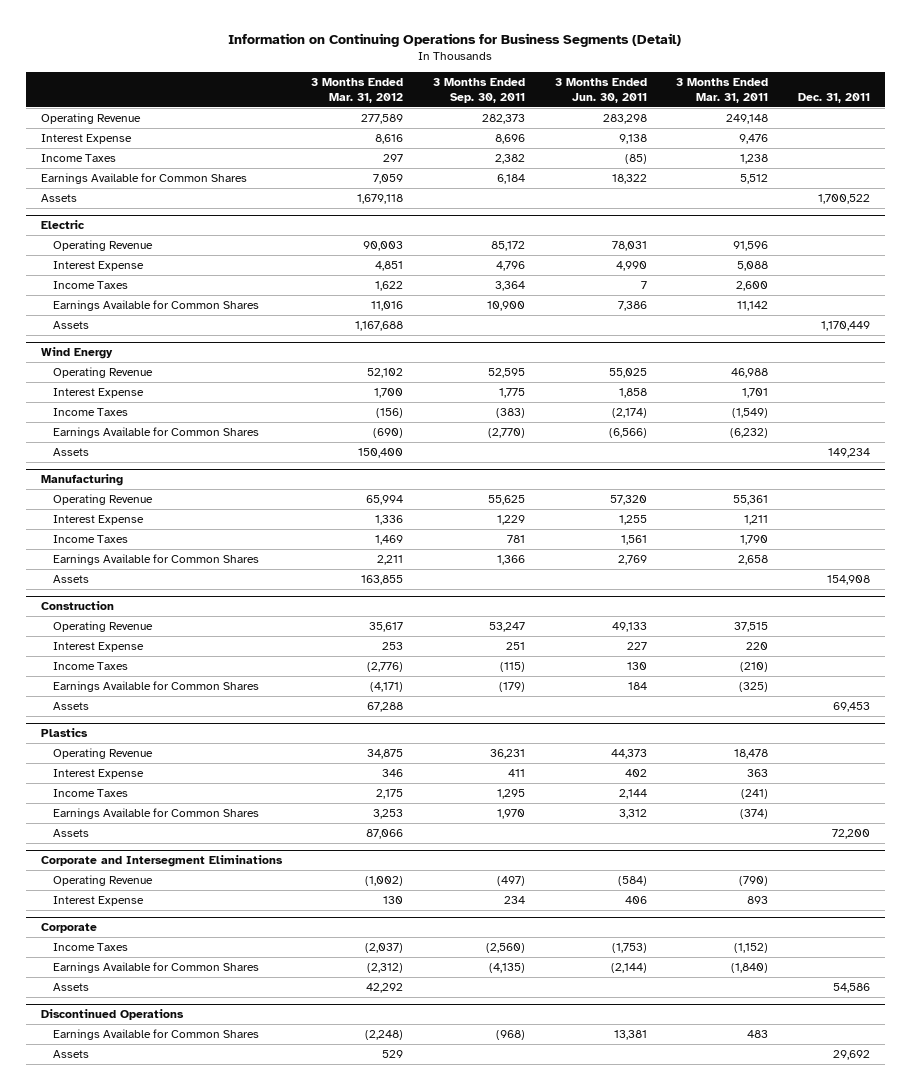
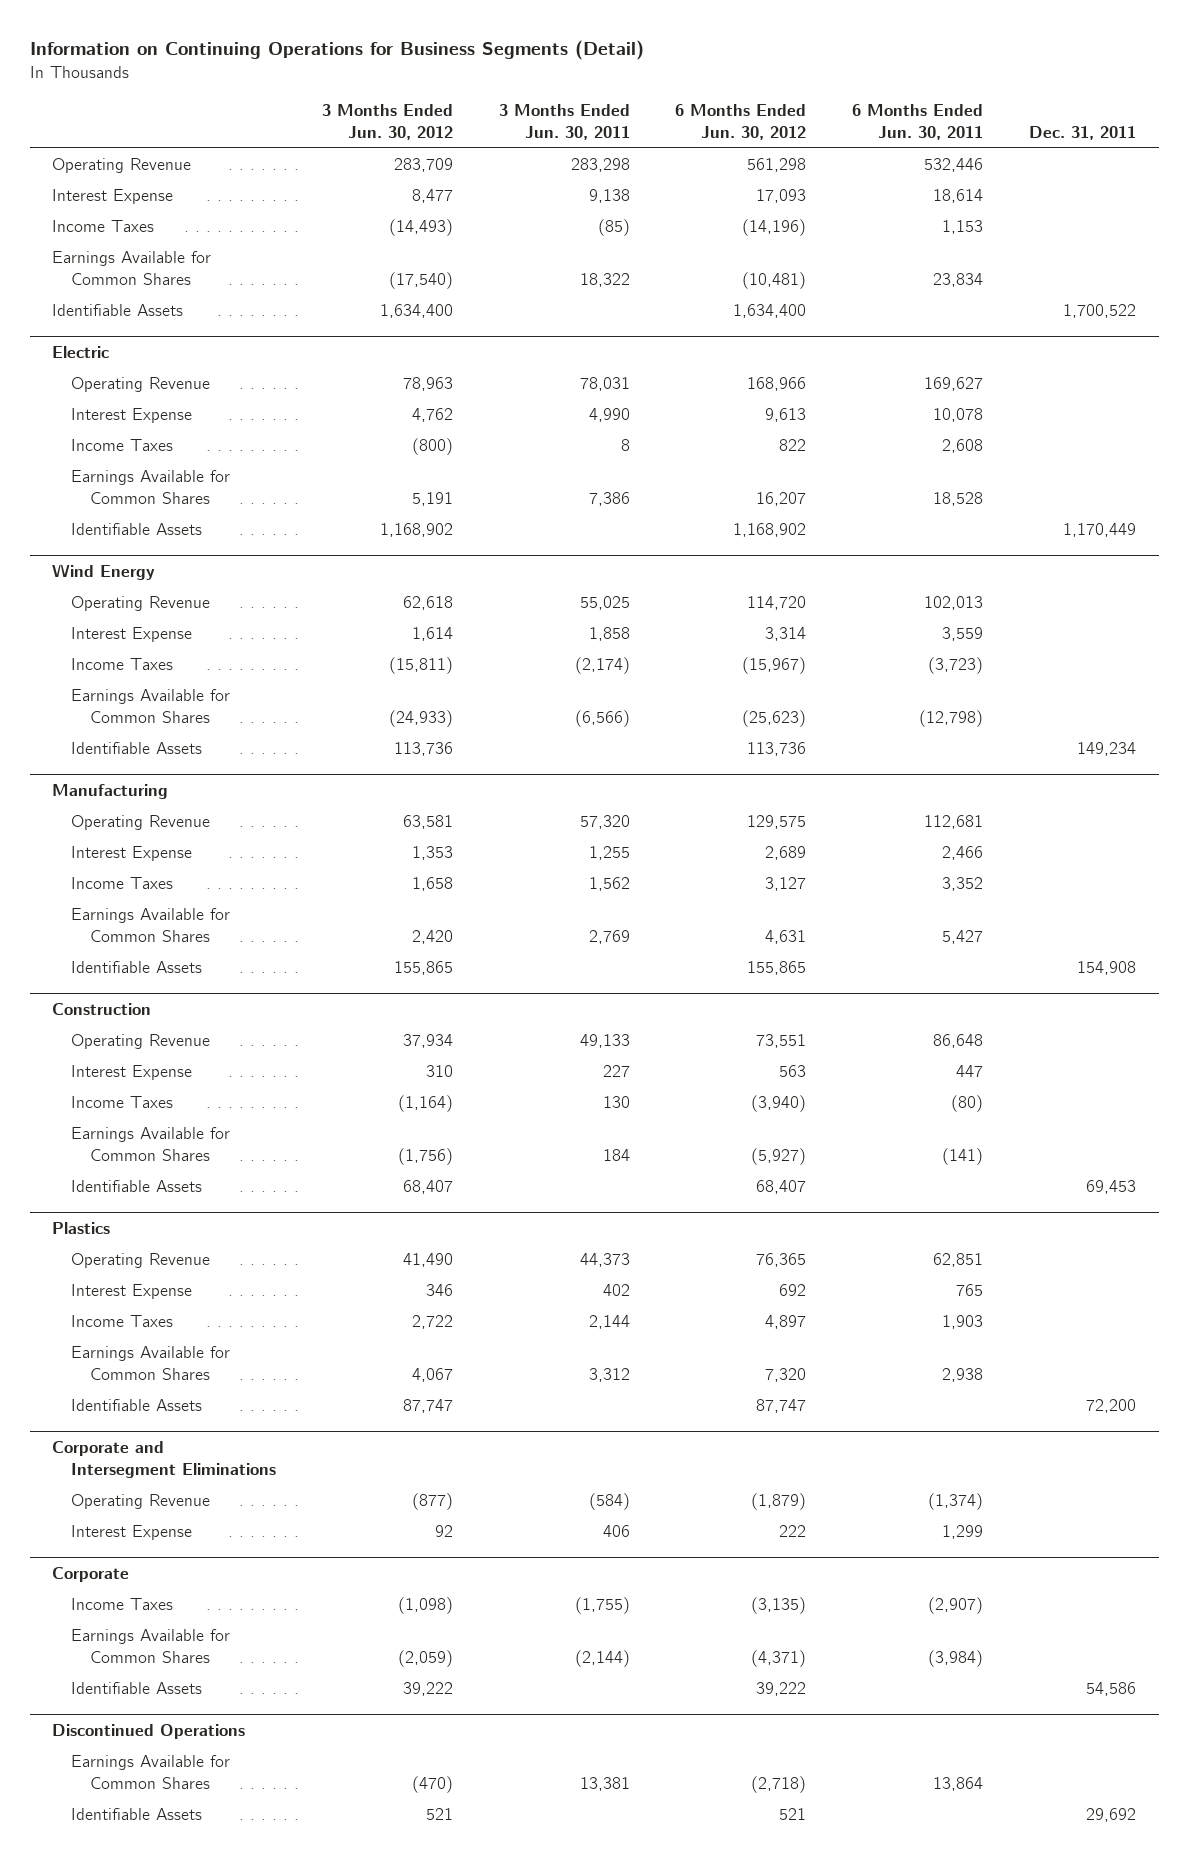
[311,78,404,103] 3 Months Ended Mar. 31, 2012 -> none
[433,78,526,103] 3 Months Ended Sep. 30, 2011 -> none
[676,78,769,103] 3 Months Ended Mar. 31, 2011 -> none
none -> [322,104,454,140] 3 Months Ended Jun. 30, 2012
none -> [675,104,807,140] 6 Months Ended Jun. 30, 2012
none -> [852,104,984,140] 6 Months Ended Jun. 30, 2011
[40,194,77,203] Assets -> [52,304,184,317] Identifiable Assets
[640,281,647,290] 7 -> [620,439,630,452] 8
[52,321,89,330] Assets -> [71,523,203,536] Identifiable Assets
[52,448,89,457] Assets -> [71,742,203,755] Identifiable Assets
[620,535,647,546] 1,561 -> [588,877,630,892] 1,562
[52,575,89,584] Assets -> [71,961,203,974] Identifiable Assets
[52,702,89,711] Assets -> [71,1180,203,1193] Identifiable Assets
[52,829,89,838] Assets -> [71,1399,203,1412] Identifiable Assets
[611,943,647,954] (1,753) -> [574,1597,630,1615] (1,755)
[52,983,89,992] Assets -> [71,1682,203,1695] Identifiable Assets
[52,1050,89,1059] Assets -> [71,1808,203,1821] Identifiable Assets

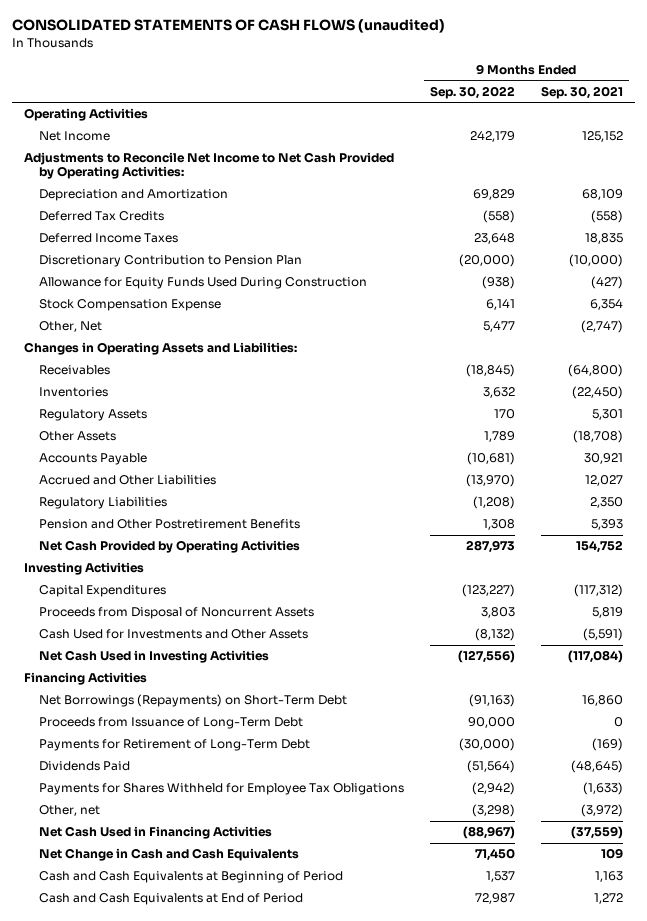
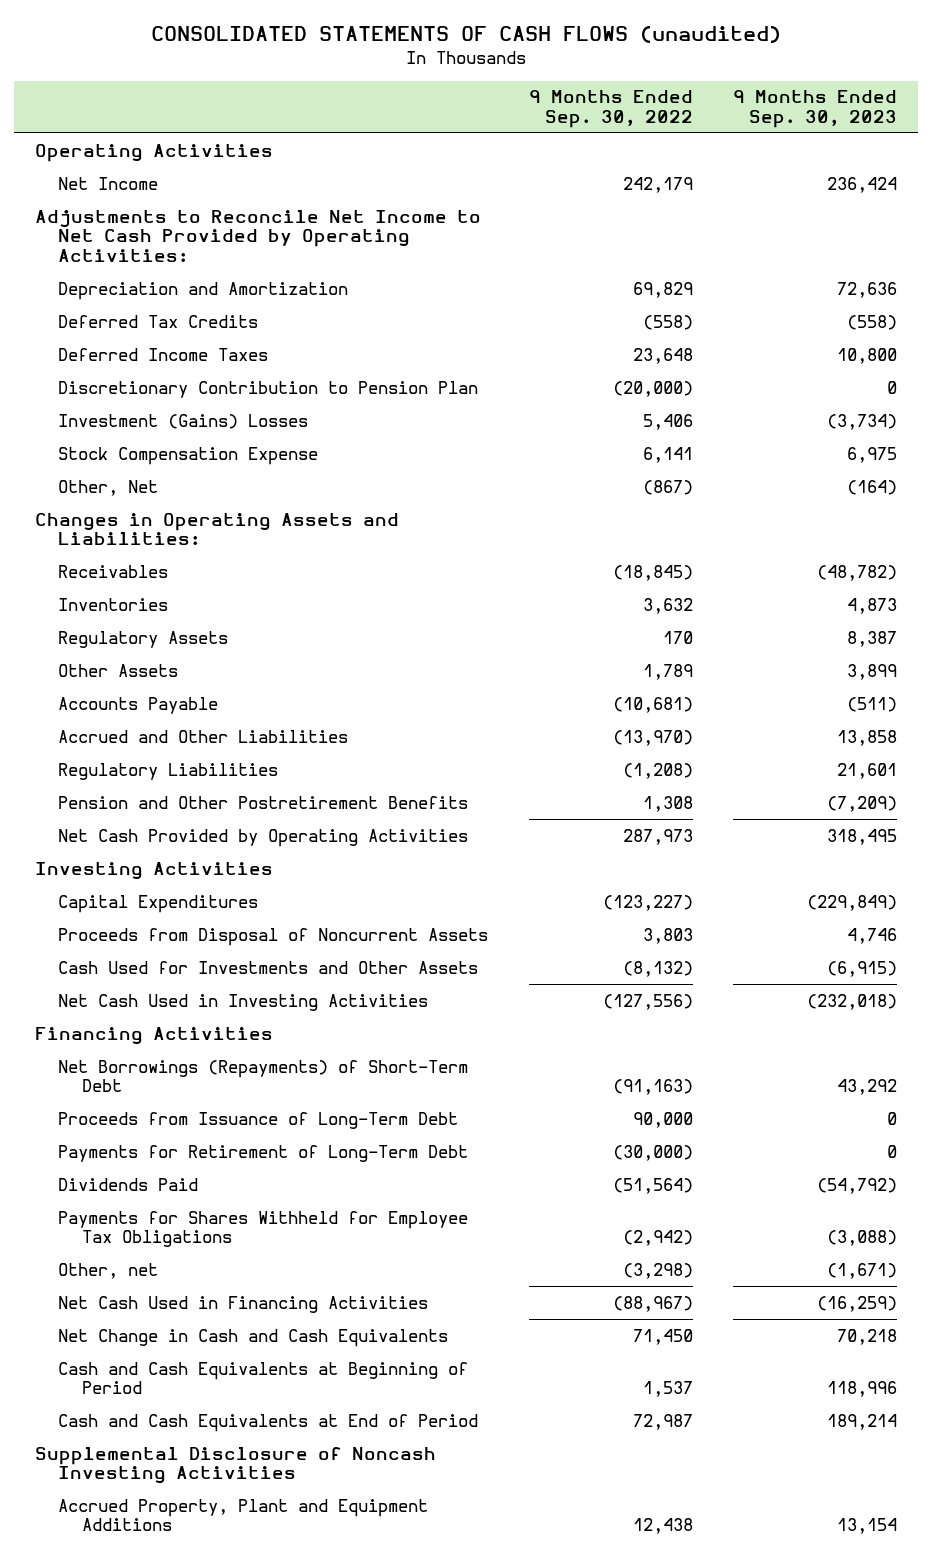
[540,85,623,99] Sep. 30, 2021 -> none
none -> [733,90,898,128] 9 Months Ended Sep. 30, 2023
[39,277,368,290] Allowance for Equity Funds Used During Construction -> none
none -> [58,413,309,429] Investment (Gains) Losses
[482,321,515,333] 5,477 -> [642,479,693,495] (867)
[39,694,348,708] Net Borrowings (Repayments) on Short-Term Debt -> [58,1059,469,1093] Net Borrowings (Repayments) of Short-Term Debt
none -> [34,1446,436,1485] Supplemental Disclosure of Noncash Investing Activities
none -> [58,1498,429,1532] Accrued Property, Plant and Equipment Additions

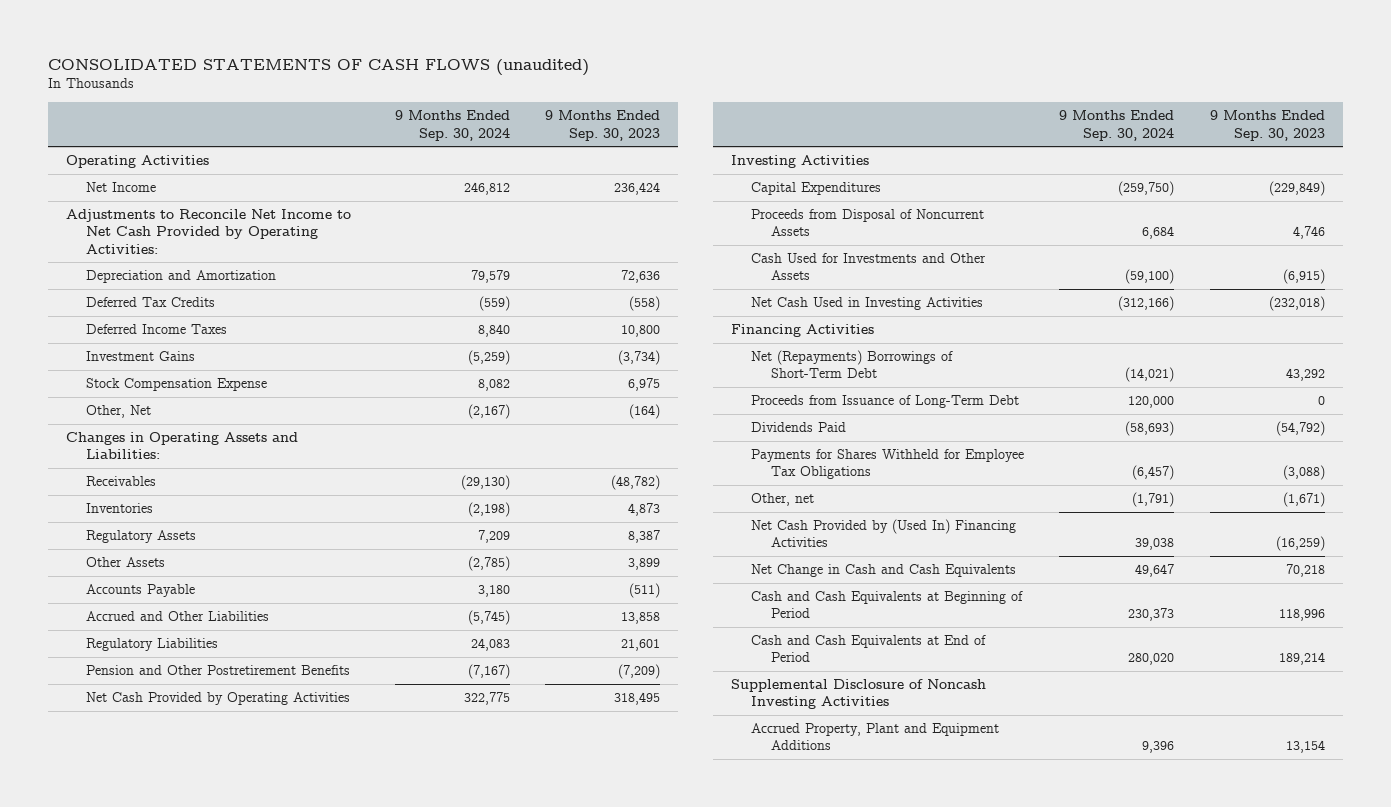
[528,90,693,128] 9 Months Ended Sep. 30, 2022 -> none
none -> [394,110,510,141] 9 Months Ended Sep. 30, 2024
[58,380,479,398] Discretionary Contribution to Pension Plan -> none
[58,413,309,429] Investment (Gains) Losses -> [86,351,196,362] Investment Gains
[58,1059,469,1093] Net Borrowings (Repayments) of Short-Term Debt -> [750,350,953,379] Net (Repayments) Borrowings of Short-Term Debt
[58,1144,469,1162] Payments for Retirement of Long-Term Debt -> none
[58,1295,429,1313] Net Cash Used in Financing Activities -> [750,519,1016,548] Net Cash Provided by (Used In) Financing Activities

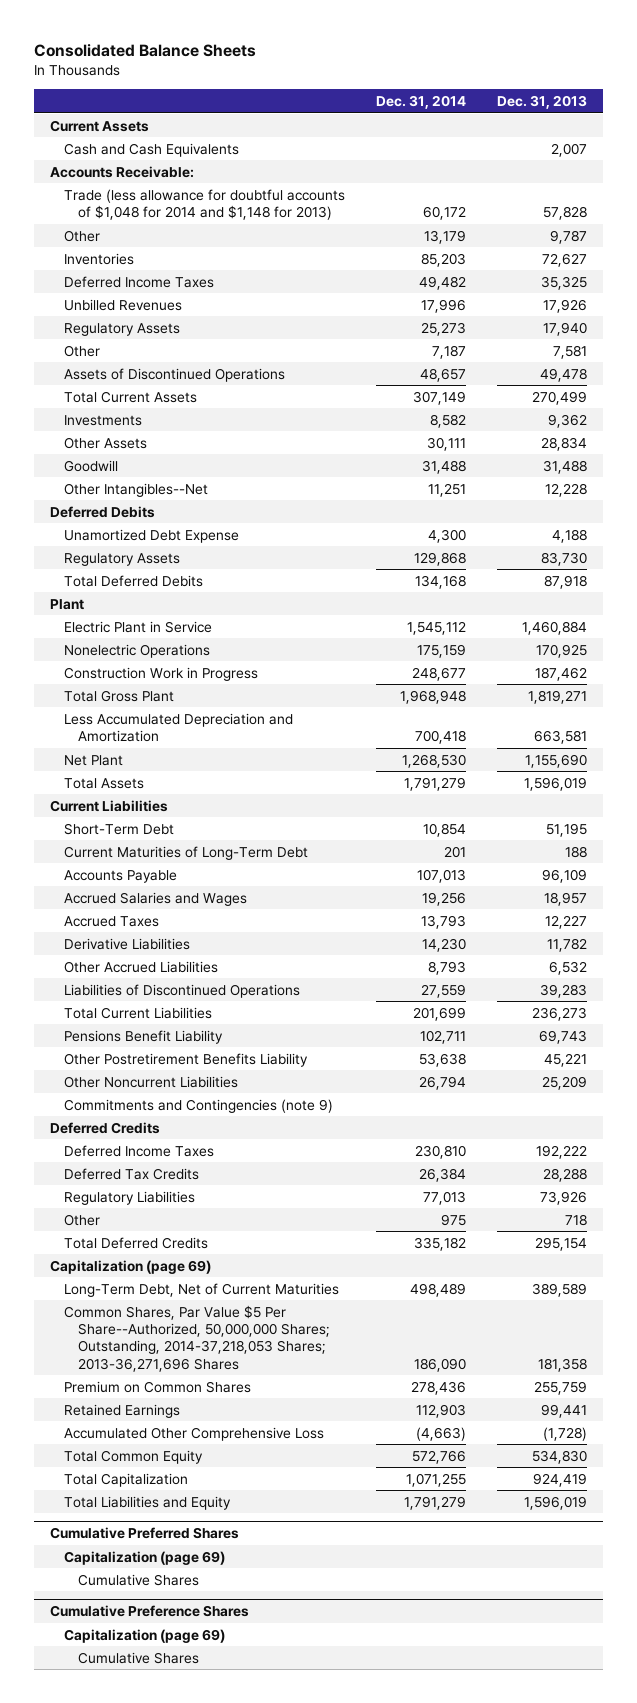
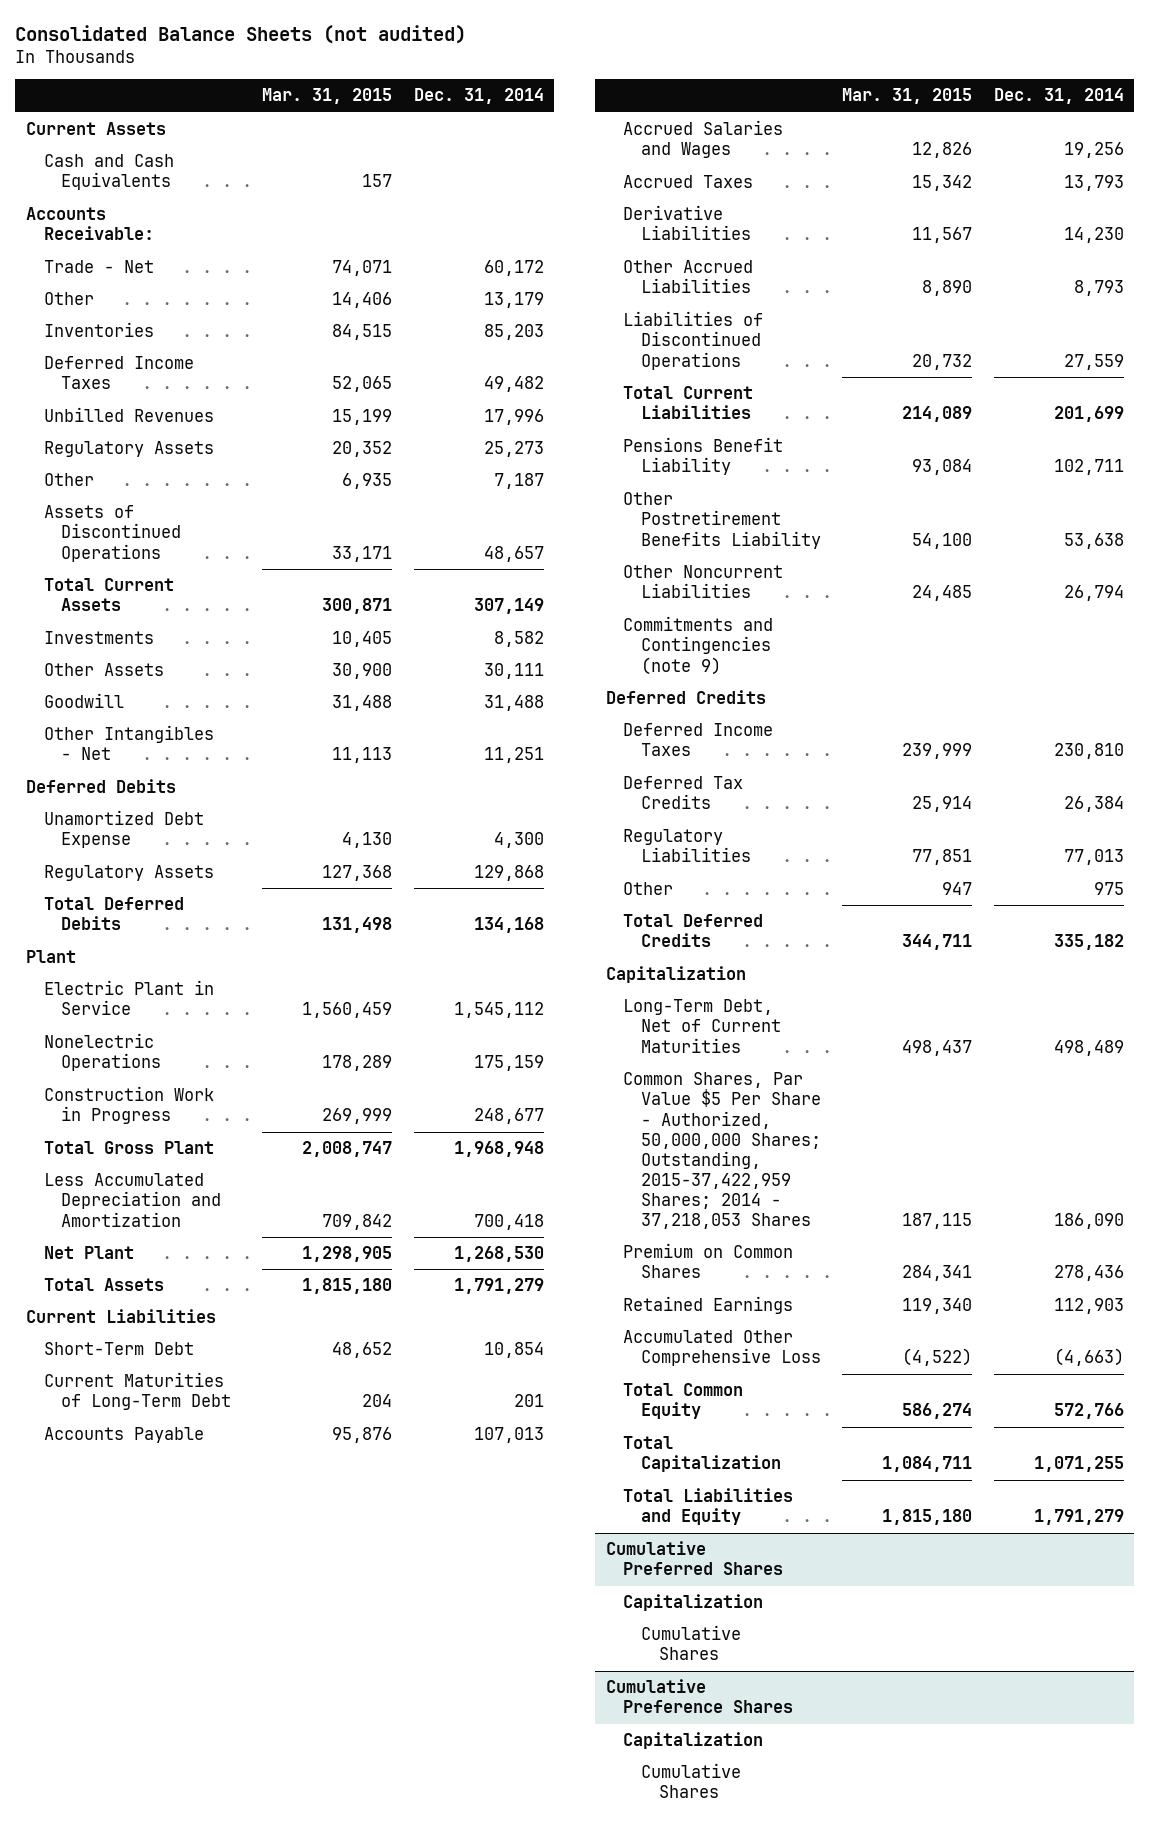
[34,44,257,58] Consolidated Balance Sheets -> [15,24,467,44] Consolidated Balance Sheets (not audited)
[496,94,587,109] Dec. 31, 2013 -> none
none -> [262,88,393,105] Mar. 31, 2015
[63,188,345,221] Trade (less allowance for doubtful accounts of $1,048 for 2014 and $1,148 for 2013) -> [43,260,154,274] Trade - Net
[63,482,208,497] Other Intangibles--Net -> [43,725,214,761] Other Intangibles - Net
[49,1259,211,1274] Capitalization (page 69) -> [605,966,746,984] Capitalization
[63,1304,330,1372] Common Shares, Par Value $5 Per Share--Authorized, 50,000,000 Shares; Outstanding, 2014-37,218,053 Shares; 2013-36,271,696 Shares -> [623,1072,822,1230] Common Shares, Par Value $5 Per Share - Authorized, 50,000,000 Shares; Outstanding, 2015-37,422,959 Shares; 2014 - 37,218,053 Shares
[63,1550,225,1565] Capitalization (page 69) -> [623,1594,764,1612] Capitalization
[63,1628,225,1643] Capitalization (page 69) -> [623,1732,764,1750] Capitalization

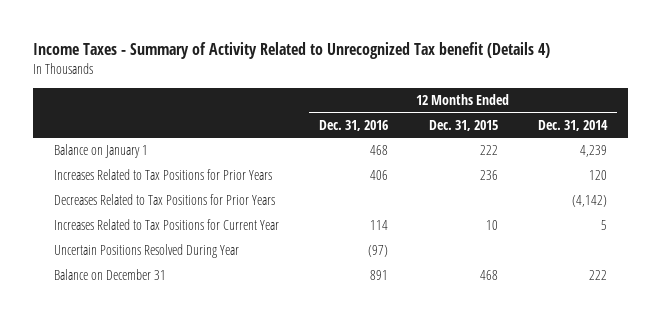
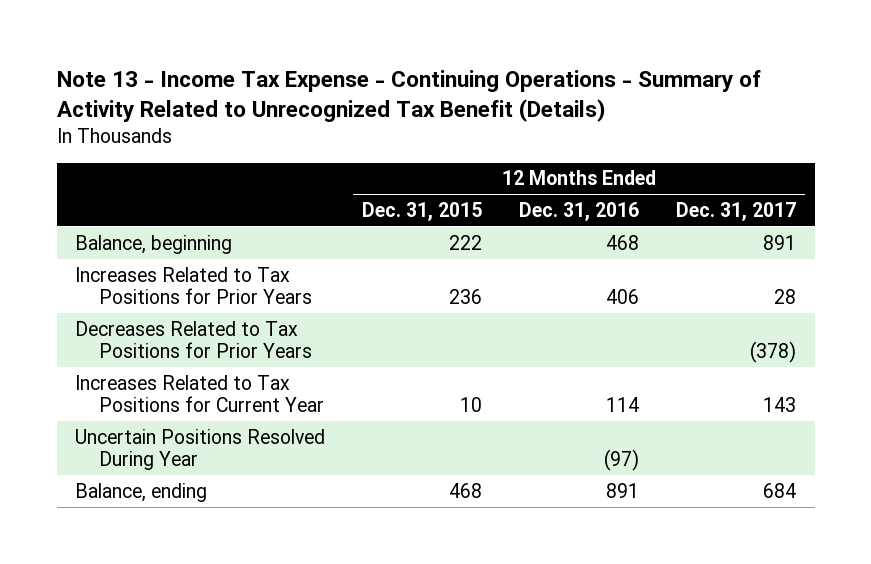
[33,42,551,60] Income Taxes - Summary of Activity Related to Unrecognized Tax benefit (Details 4) -> [56,69,761,123] Note 13 - Income Tax Expense - Continuing Operations - Summary of Activity Related to Unrecognized Tax Benefit (Details)
[538,119,609,131] Dec. 31, 2014 -> none
none -> [676,202,797,222] Dec. 31, 2017
[53,144,148,159] Balance on January 1 -> [75,234,233,254] Balance, beginning
[53,269,166,281] Balance on December 31 -> [75,482,208,502] Balance, ending

